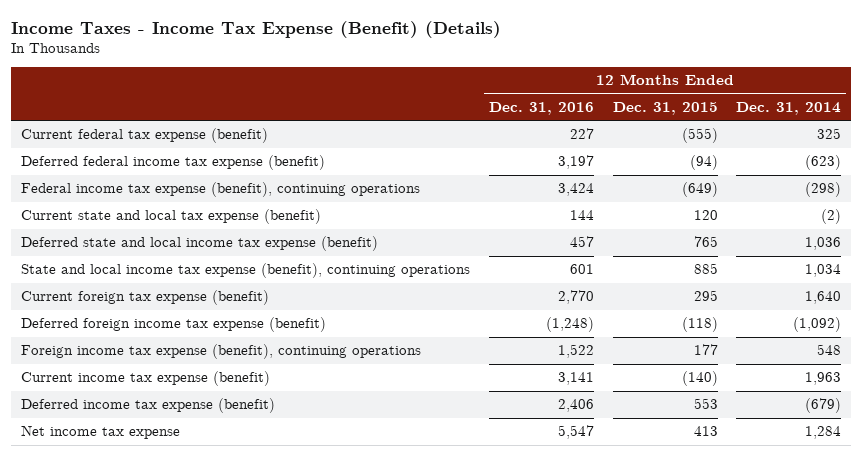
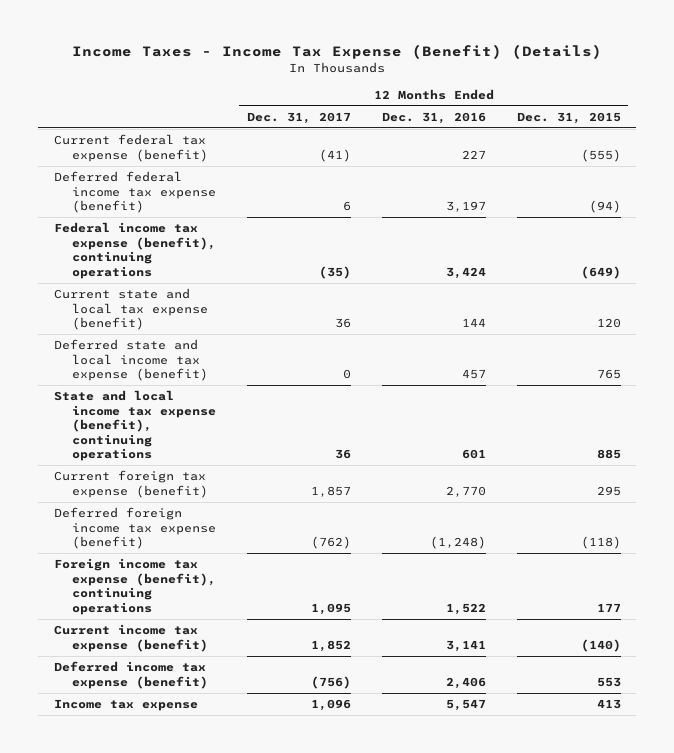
[736,101,842,115] Dec. 31, 2014 -> none
none -> [246,111,351,124] Dec. 31, 2017
[20,425,180,440] Net income tax expense -> [53,699,198,712] Income tax expense

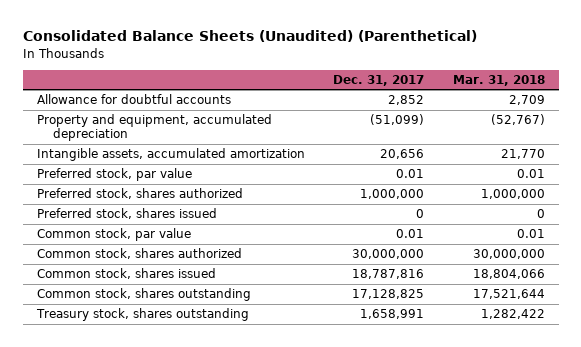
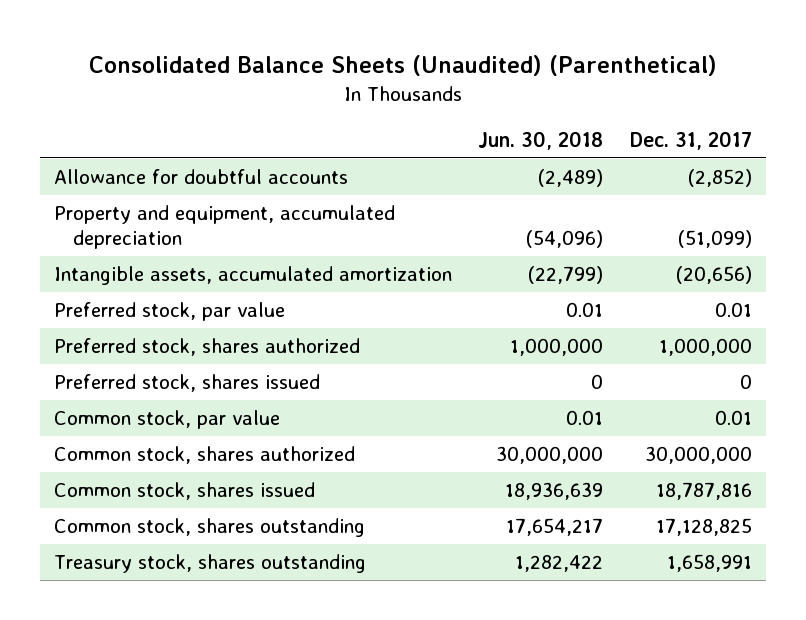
[452,74,545,86] Mar. 31, 2018 -> none
none -> [478,130,604,150] Jun. 30, 2018
[388,95,425,106] 2,852 -> [688,169,753,188] (2,852)
[380,149,425,160] 20,656 -> [676,266,753,285] (20,656)

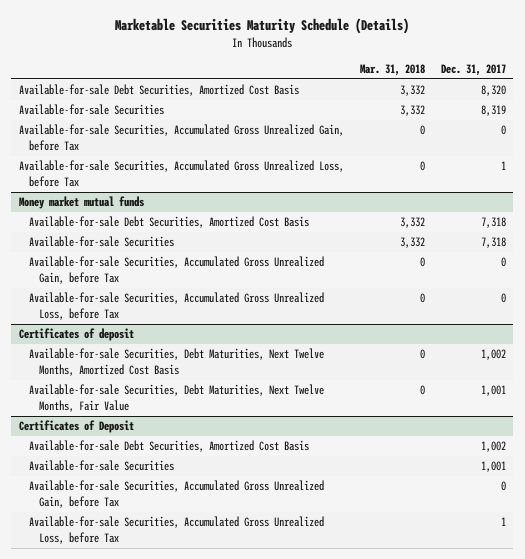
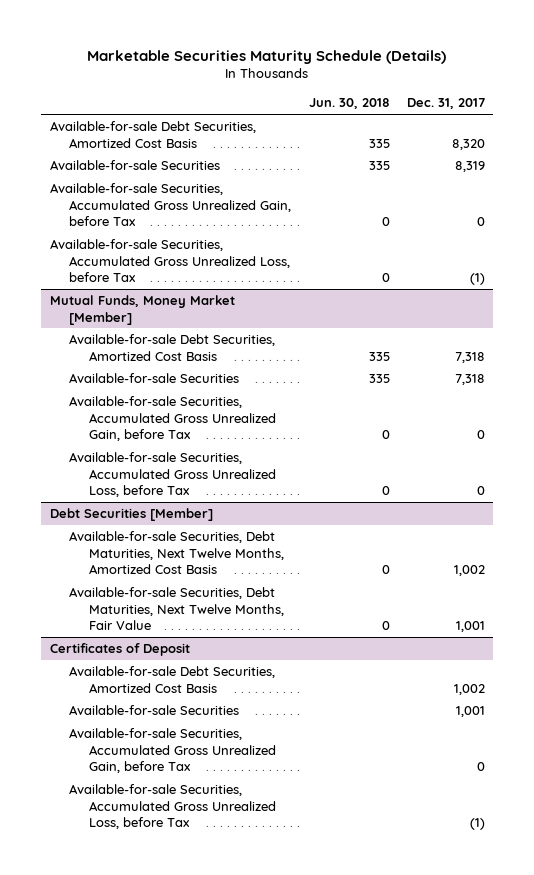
[359,63,425,76] Mar. 31, 2018 -> none
none -> [308,98,390,110] Jun. 30, 2018
[500,161,506,171] 1 -> [469,273,485,286] (1)
[19,196,145,210] Money market mutual funds -> [49,295,235,325] Mutual Funds, Money Market [Member]
[19,328,135,342] Certificates of deposit -> [49,508,213,522] Debt Securities [Member]
[500,517,506,527] 1 -> [469,818,485,831] (1)

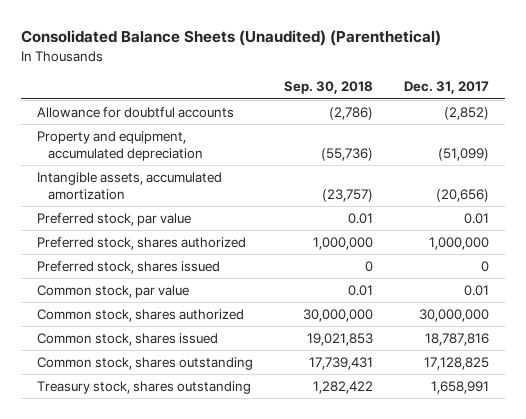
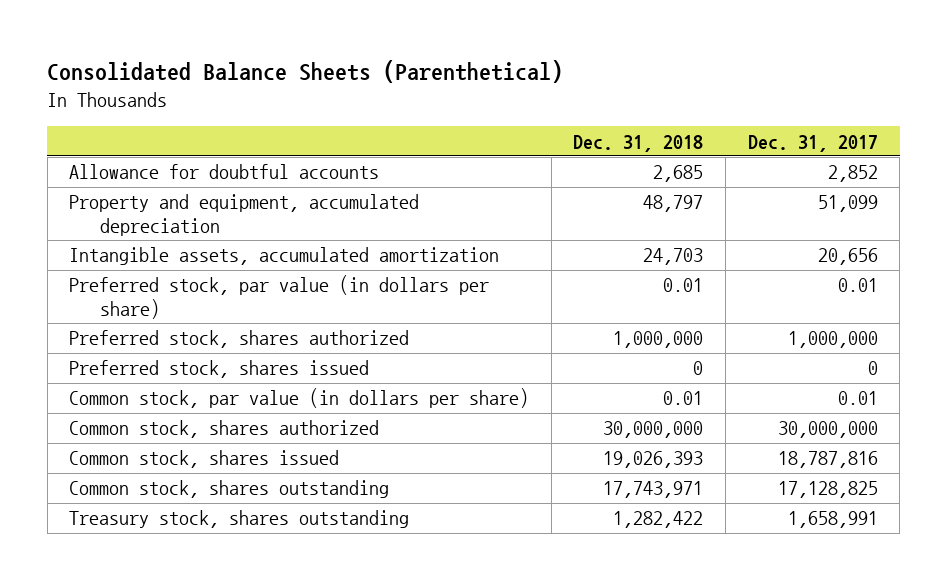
[21,30,442,47] Consolidated Balance Sheets (Unaudited) (Parenthetical) -> [47,59,564,83] Consolidated Balance Sheets (Parenthetical)
[283,81,373,95] Sep. 30, 2018 -> none
none -> [573,134,704,152] Dec. 31, 2018
[444,106,490,120] (2,852) -> [827,165,878,183] 2,852
[438,148,490,162] (51,099) -> [817,195,878,213] 51,099
[436,189,490,203] (20,656) -> [817,248,878,266] 20,656
[36,212,191,226] Preferred stock, par value -> [69,275,490,319] Preferred stock, par value (in dollars per share)
[36,284,189,298] Common stock, par value -> [69,388,530,409] Common stock, par value (in dollars per share)

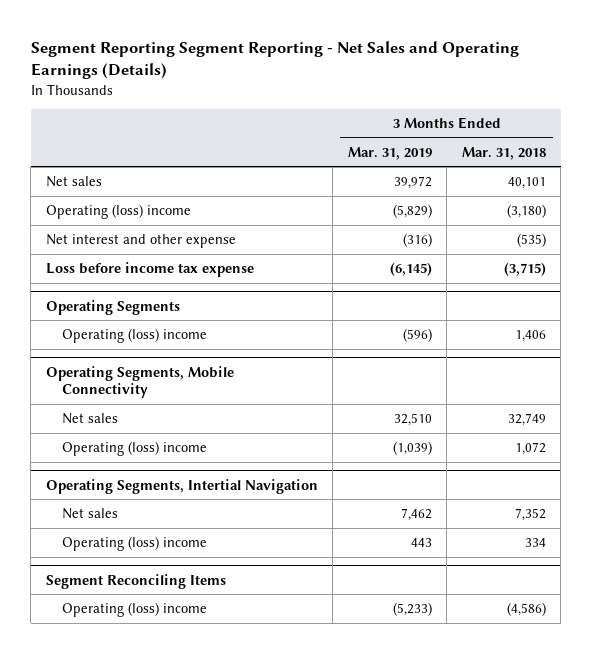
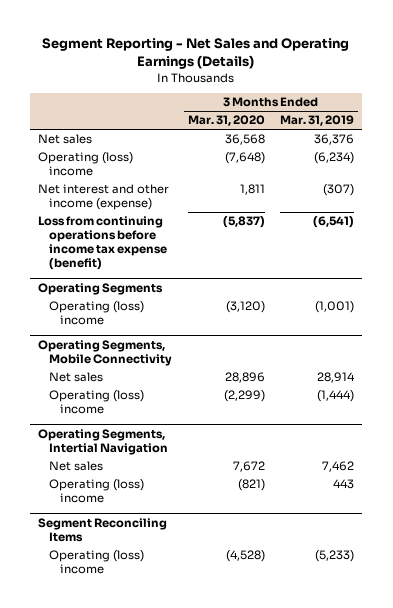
[30,41,519,80] Segment Reporting Segment Reporting - Net Sales and Operating Earnings (Details) -> [42,38,350,70] Segment Reporting - Net Sales and Operating Earnings (Details)
[461,146,546,160] Mar. 31, 2018 -> none
none -> [187,115,265,127] Mar. 31, 2020
[393,175,432,189] 39,972 -> [314,134,355,146] 36,376
[392,203,432,218] (5,829) -> [314,152,355,165] (6,234)
[45,233,236,248] Net interest and other expense -> [38,184,170,211] Net interest and other income (expense)
[402,232,432,247] (316) -> [323,184,355,197] (307)
[45,261,254,277] Loss before income tax expense -> [38,216,167,270] Loss from continuing operations before income tax expense (benefit)
[389,261,432,276] (6,145) -> [313,216,355,229] (6,541)
[402,327,432,342] (596) -> [315,301,355,314] (1,001)
[393,412,432,426] 32,510 -> [317,372,356,384] 28,914
[392,440,432,455] (1,039) -> [317,390,355,403] (1,444)

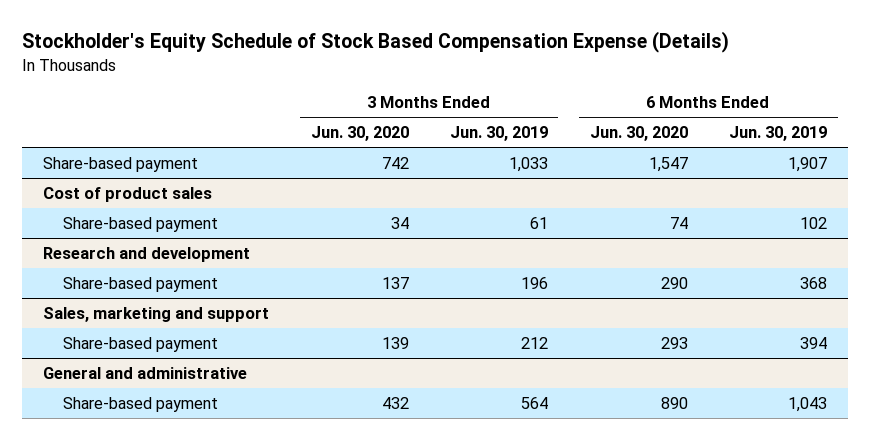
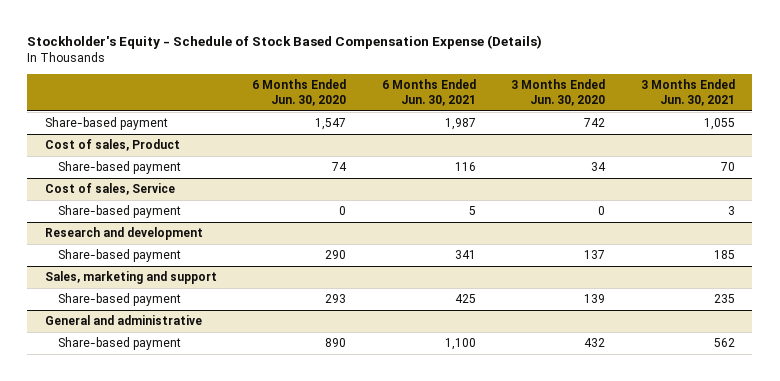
[22,31,730,54] Stockholder's Equity Schedule of Stock Based Compensation Expense (Details) -> [27,34,543,49] Stockholder's Equity - Schedule of Stock Based Compensation Expense (Details)
[450,126,549,142] Jun. 30, 2019 -> none
[729,126,828,142] Jun. 30, 2019 -> none
none -> [381,78,476,107] 6 Months Ended Jun. 30, 2021
none -> [640,78,735,107] 3 Months Ended Jun. 30, 2021
[42,186,212,202] Cost of product sales -> [45,139,181,152] Cost of sales, Product
none -> [45,183,176,196] Cost of sales, Service
none -> [57,205,181,219] Share-based payment

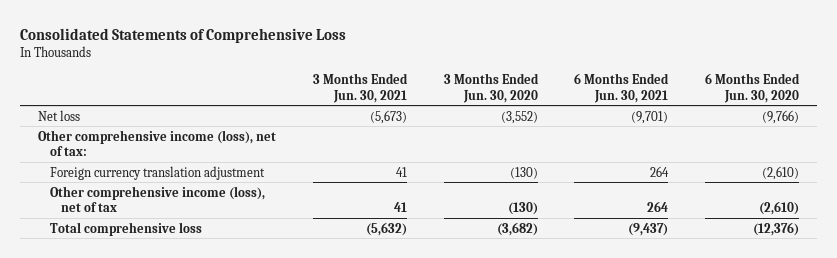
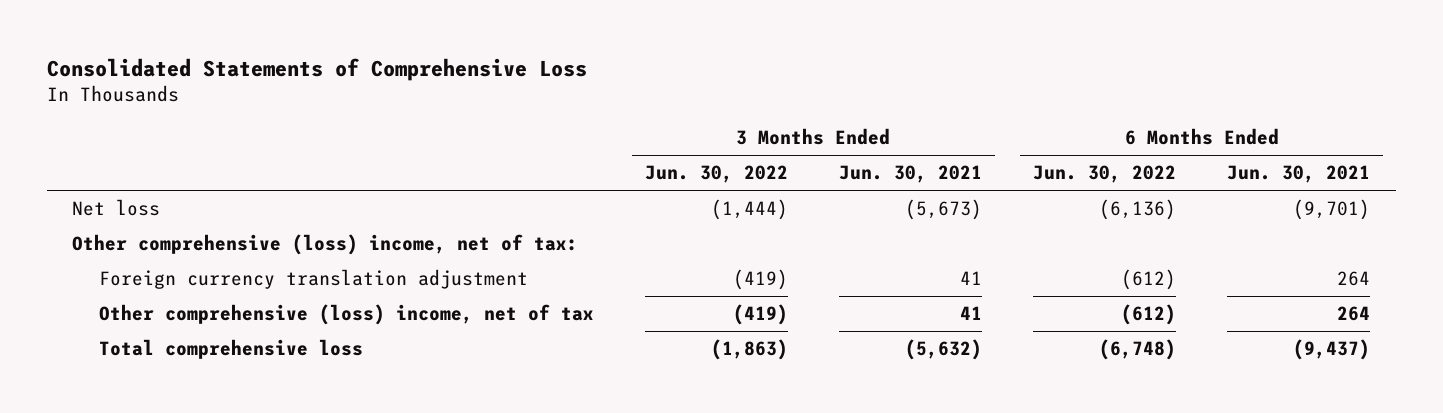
[443,73,539,103] 3 Months Ended Jun. 30, 2020 -> none
[704,73,800,103] 6 Months Ended Jun. 30, 2020 -> none
none -> [644,165,788,184] Jun. 30, 2022
none -> [1033,165,1177,184] Jun. 30, 2022
[38,129,277,156] Other comprehensive income (loss), net of tax: -> [72,234,579,256] Other comprehensive (loss) income, net of tax:
[49,185,265,212] Other comprehensive income (loss), net of tax -> [98,304,594,326] Other comprehensive (loss) income, net of tax

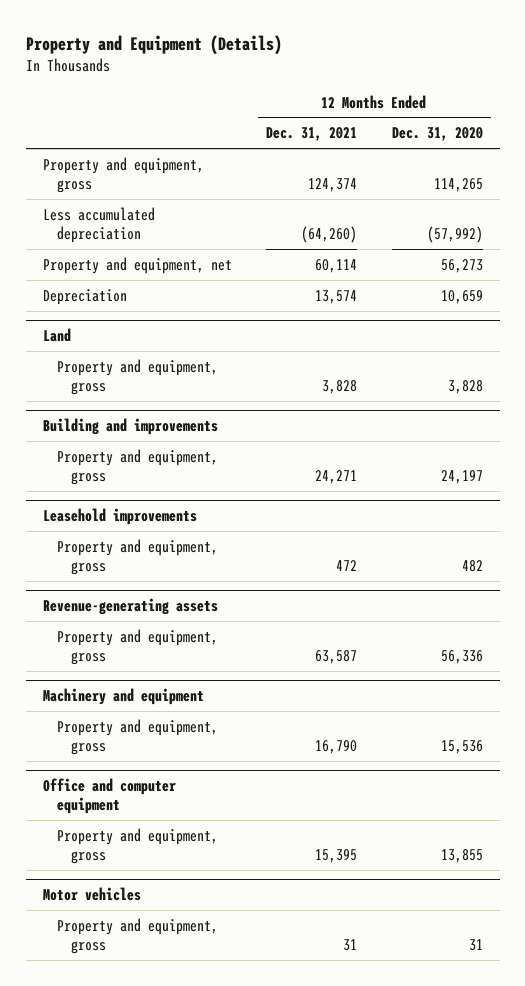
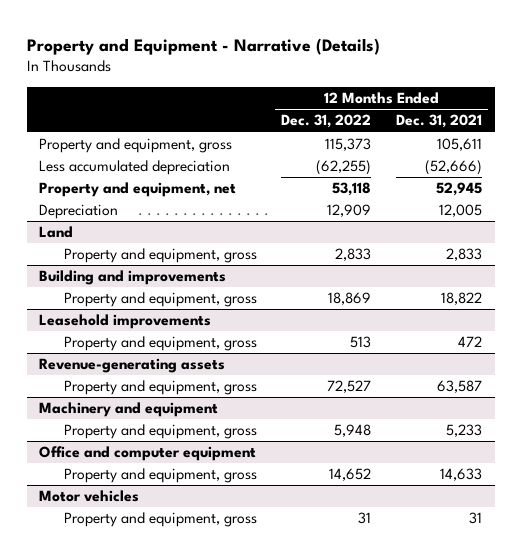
[25,34,282,55] Property and Equipment (Details) -> [26,37,380,55] Property and Equipment - Narrative (Details)
[391,127,483,142] Dec. 31, 2020 -> none
none -> [281,114,372,129] Dec. 31, 2022
[308,177,358,192] 124,374 -> [437,138,483,152] 105,611
[301,225,358,243] (64,260) -> [425,160,483,176] (52,666)
[315,258,358,273] 60,114 -> [436,182,483,197] 52,945
[315,289,358,304] 13,574 -> [439,204,483,218] 12,005
[322,379,358,394] 3,828 -> [446,248,483,262] 2,833
[315,469,358,484] 24,271 -> [441,292,483,306] 18,822
[315,739,358,754] 16,790 -> [446,424,483,438] 5,233
[315,848,358,863] 15,395 -> [440,468,483,482] 14,633

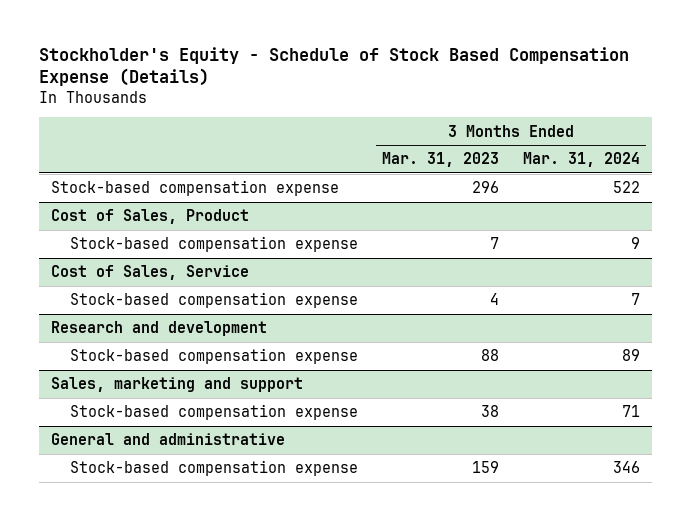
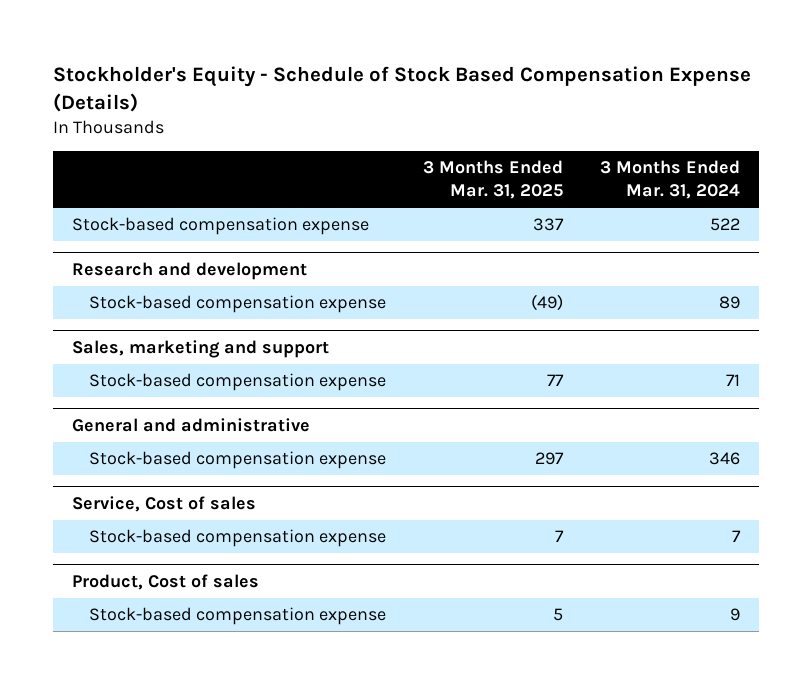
[382,152,500,168] Mar. 31, 2023 -> none
none -> [423,160,564,200] 3 Months Ended Mar. 31, 2025
[50,209,249,225] Cost of Sales, Product -> none
[69,236,358,253] Stock-based compensation expense -> none
[50,265,249,281] Cost of Sales, Service -> none
[69,292,358,309] Stock-based compensation expense -> none
none -> [71,495,256,512] Service, Cost of sales
none -> [89,529,387,548] Stock-based compensation expense
none -> [71,573,259,590] Product, Cost of sales
none -> [89,607,387,626] Stock-based compensation expense

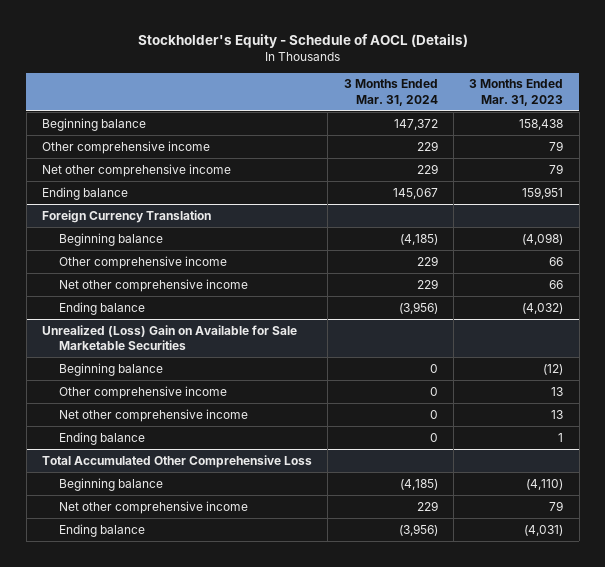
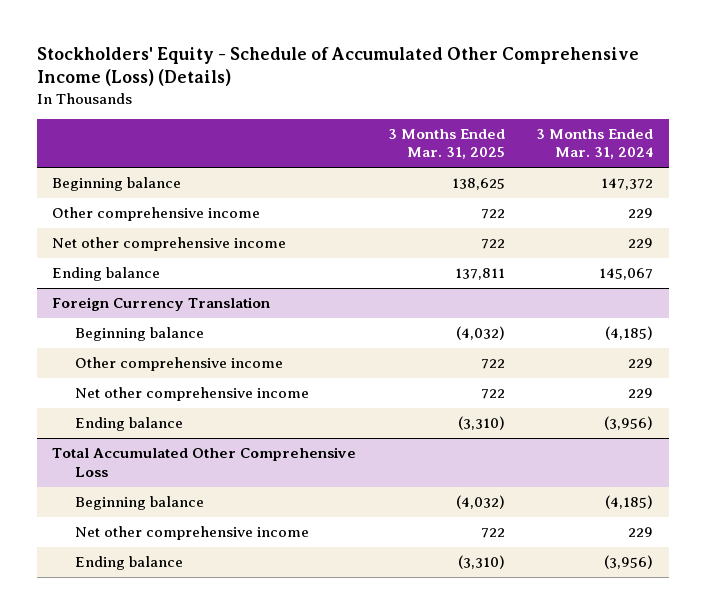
[137,33,468,48] Stockholder's Equity - Schedule of AOCL (Details) -> [36,47,639,87] Stockholders' Equity - Schedule of Accumulated Other Comprehensive Income (Loss) (Details)
[469,79,564,106] 3 Months Ended Mar. 31, 2023 -> none
none -> [387,128,505,160] 3 Months Ended Mar. 31, 2025
[42,324,298,351] Unrealized (Loss) Gain on Available for Sale Marketable Securities -> none
[59,362,164,376] Beginning balance -> none
[59,385,228,399] Other comprehensive income -> none
[59,408,249,422] Net other comprehensive income -> none
[59,431,146,445] Ending balance -> none

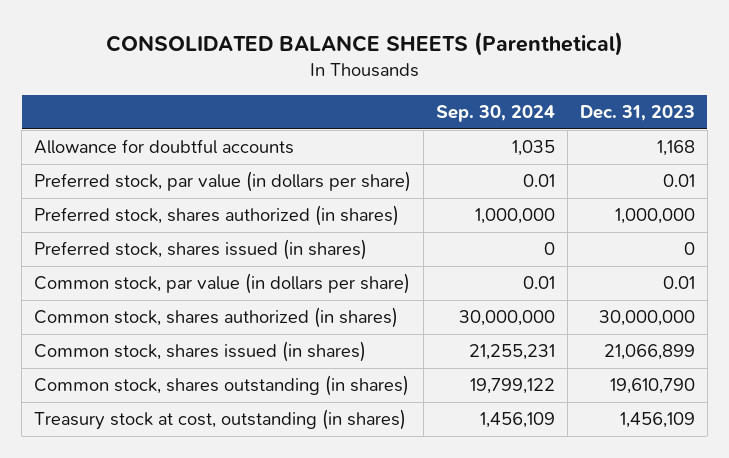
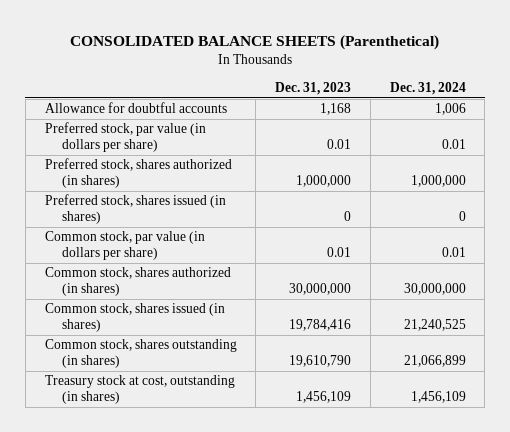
[436,105,556,123] Sep. 30, 2024 -> none
none -> [389,81,466,95] Dec. 31, 2024
[604,344,696,361] 21,066,899 -> [289,319,352,332] 19,784,416

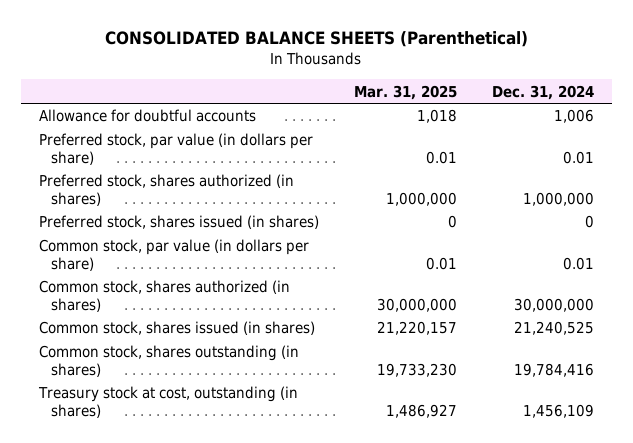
[275,81,352,95] Dec. 31, 2023 -> none
none -> [353,84,457,100] Mar. 31, 2025
[403,355,466,368] 21,066,899 -> [514,362,595,377] 19,784,416

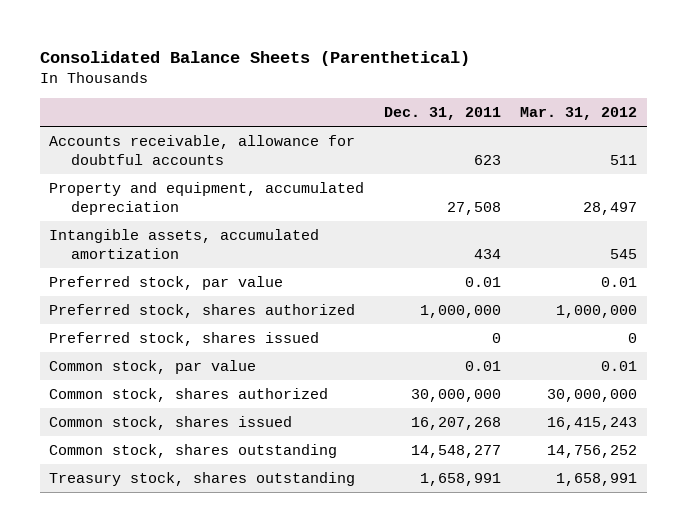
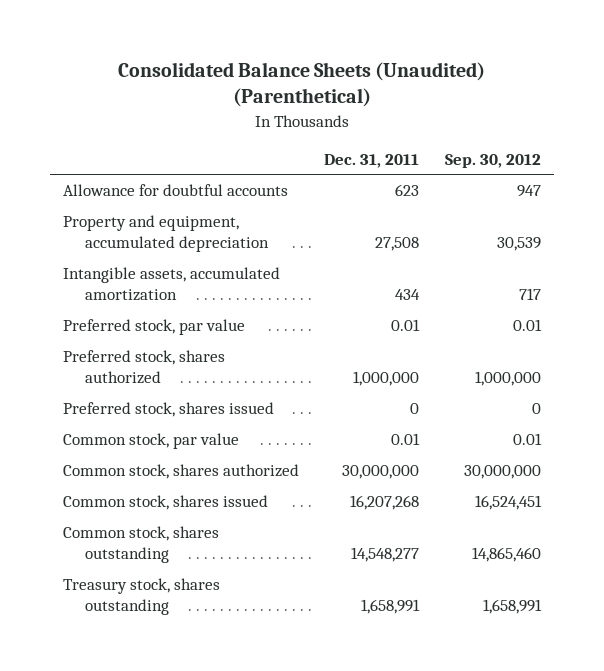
[39,51,470,67] Consolidated Balance Sheets (Parenthetical) -> [117,61,485,108] Consolidated Balance Sheets (Unaudited) (Parenthetical)
[520,107,638,121] Mar. 31, 2012 -> none
none -> [445,153,542,168] Sep. 30, 2012
[49,135,356,165] Accounts receivable, allowance for doubtful accounts -> [62,184,288,197] Allowance for doubtful accounts

